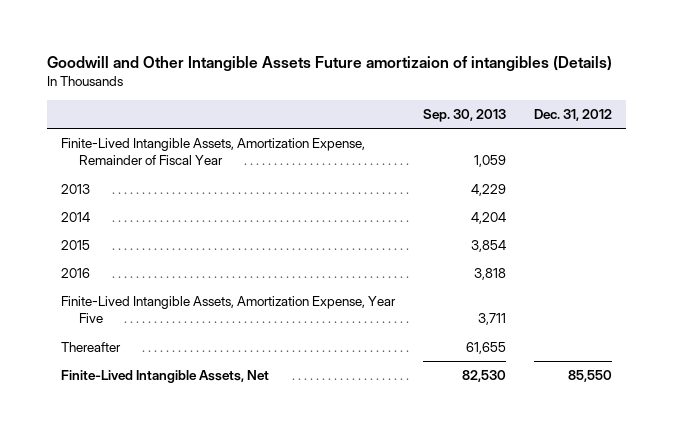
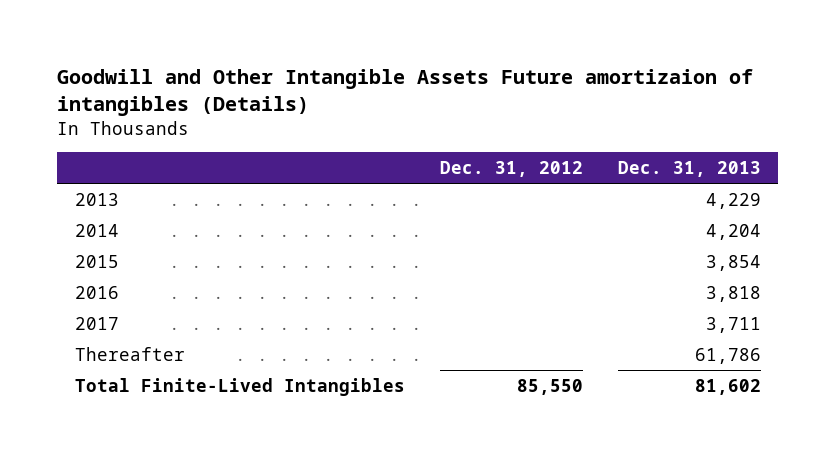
[422,108,506,122] Sep. 30, 2013 -> none
none -> [617,161,761,178] Dec. 31, 2013
[60,138,365,166] Finite-Lived Intangible Assets, Amortization Expense, Remainder of Fiscal Year -> none
[60,296,396,324] Finite-Lived Intangible Assets, Amortization Expense, Year Five -> [74,316,119,330] 2017
[60,370,269,384] Finite-Lived Intangible Assets, Net -> [74,377,405,396] Total Finite-Lived Intangibles

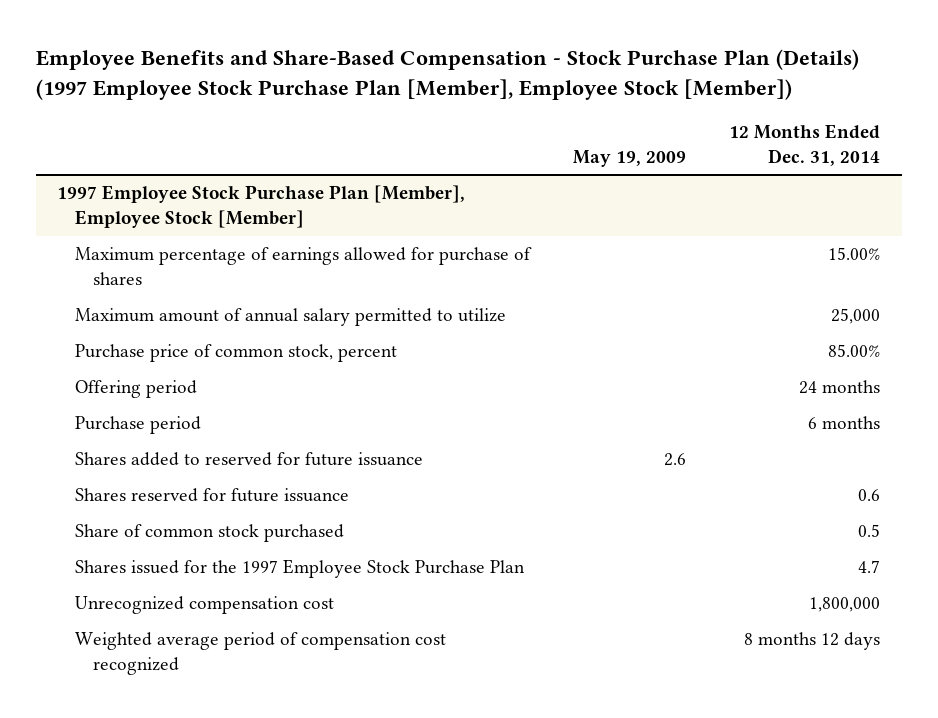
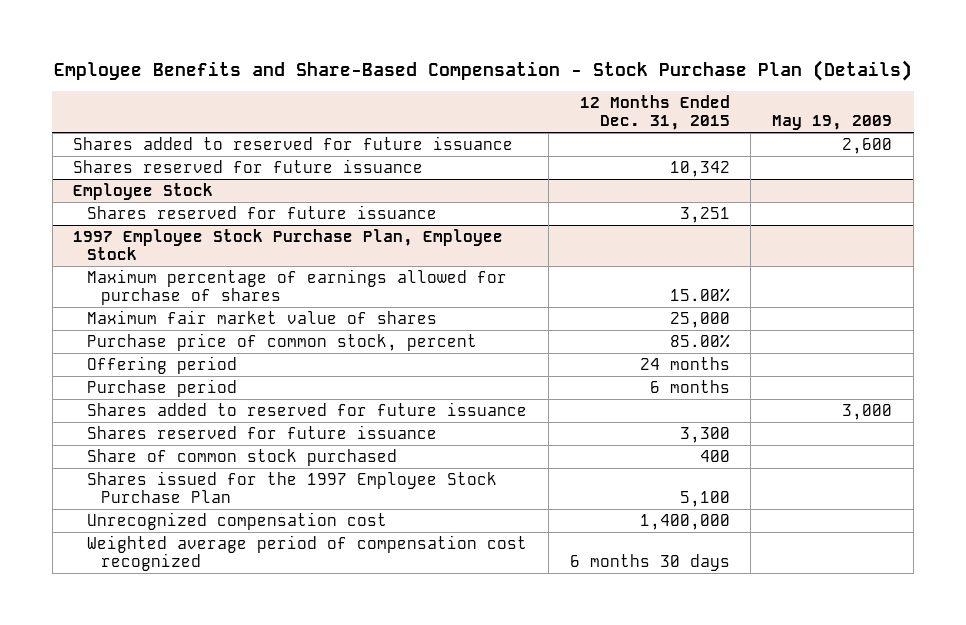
[35,49,859,100] Employee Benefits and Share-Based Compensation - Stock Purchase Plan (Details) (1997 Employee Stock Purchase Plan [Member], Employee Stock [Member]) -> [53,59,912,81] Employee Benefits and Share-Based Compensation - Stock Purchase Plan (Details)
[729,124,881,166] 12 Months Ended Dec. 31, 2014 -> none
none -> [579,94,730,131] 12 Months Ended Dec. 31, 2015
none -> [73,135,514,150] Shares added to reserved for future issuance
none -> [73,158,424,173] Shares reserved for future issuance
none -> [73,182,214,200] Employee Stock
none -> [87,204,438,219] Shares reserved for future issuance
[57,185,466,228] 1997 Employee Stock Purchase Plan [Member], Employee Stock [Member] -> [73,228,504,261] 1997 Employee Stock Purchase Plan, Employee Stock
[75,308,507,327] Maximum amount of annual salary permitted to utilize -> none
none -> [87,309,438,324] Maximum fair market value of shares
[664,453,687,467] 2.6 -> [842,403,893,420] 3,000

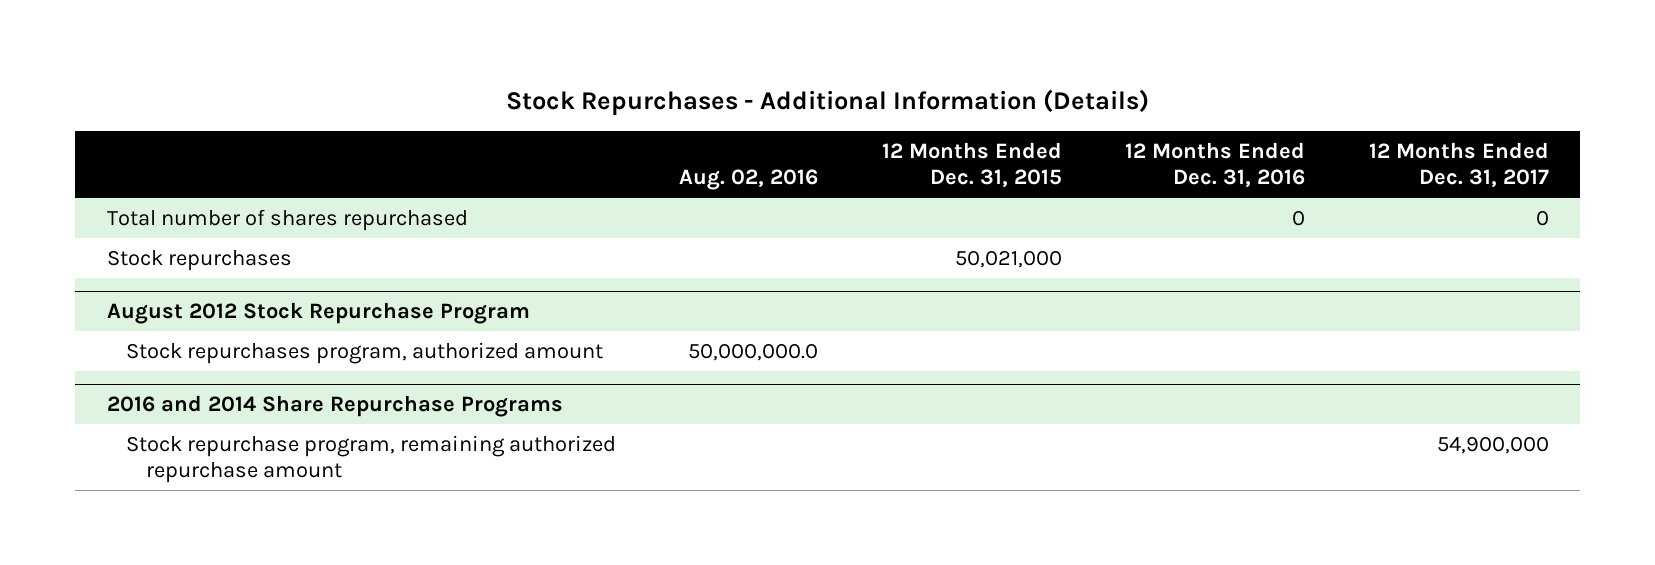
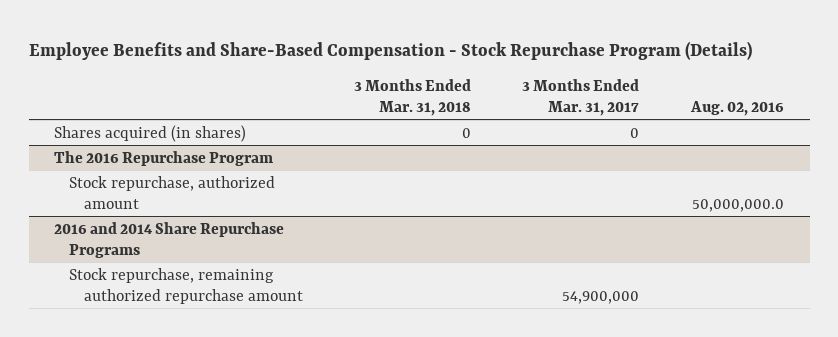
[505,89,1149,117] Stock Repurchases - Additional Information (Details) -> [28,40,752,60] Employee Benefits and Share-Based Compensation - Stock Repurchase Program (Details)
[881,142,1062,188] 12 Months Ended Dec. 31, 2015 -> none
[1125,142,1306,188] 12 Months Ended Dec. 31, 2016 -> none
[1368,142,1549,188] 12 Months Ended Dec. 31, 2017 -> none
none -> [354,78,472,116] 3 Months Ended Mar. 31, 2018
none -> [522,78,640,116] 3 Months Ended Mar. 31, 2017
[106,249,292,271] Stock repurchases -> none
[106,302,530,325] August 2012 Stock Repurchase Program -> none
[126,341,604,364] Stock repurchases program, authorized amount -> none
[106,208,468,231] Total number of shares repurchased -> [54,124,247,142] Shares acquired (in shares)
none -> [54,150,274,166] The 2016 Repurchase Program
none -> [68,175,275,209] Stock repurchase, authorized amount
[126,434,617,484] Stock repurchase program, remaining authorized repurchase amount -> [68,267,303,304] Stock repurchase, remaining authorized repurchase amount

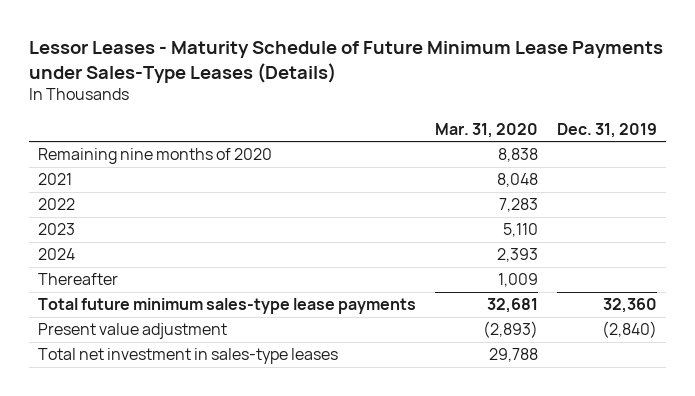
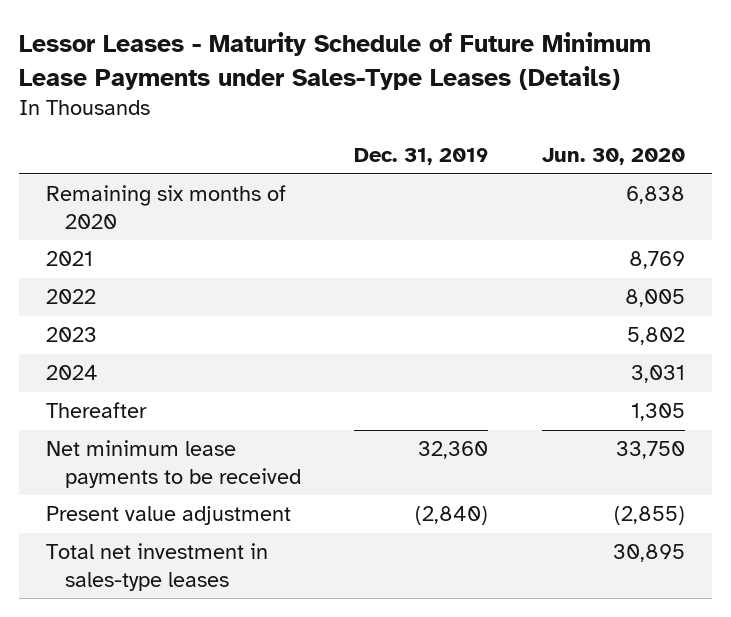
[434,122,538,138] Mar. 31, 2020 -> none
none -> [542,148,686,166] Jun. 30, 2020
[38,148,273,165] Remaining nine months of 2020 -> [46,185,287,229] Remaining six months of 2020
[38,298,417,315] Total future minimum sales-type lease payments -> [46,440,301,488] Net minimum lease payments to be received

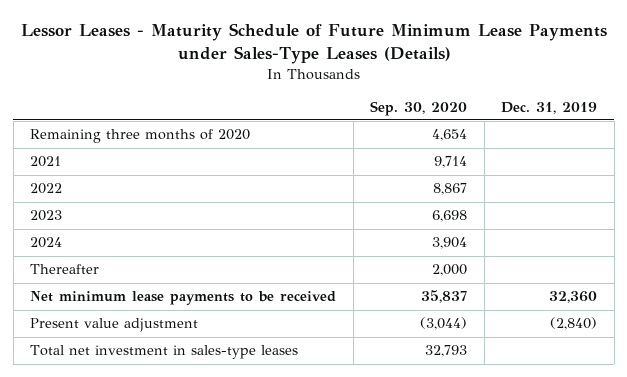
[542,148,686,166] Jun. 30, 2020 -> none
none -> [370,100,468,116] Sep. 30, 2020
[46,185,287,229] Remaining six months of 2020 -> [30,129,251,144] Remaining three months of 2020

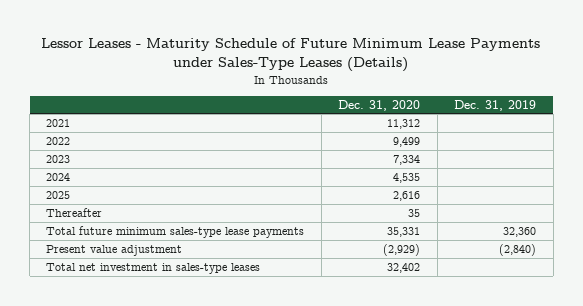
[370,100,468,116] Sep. 30, 2020 -> none
none -> [338,99,421,111] Dec. 31, 2020
[30,129,251,144] Remaining three months of 2020 -> none
none -> [46,191,71,200] 2025
[30,291,337,306] Net minimum lease payments to be received -> [46,226,305,239] Total future minimum sales-type lease payments

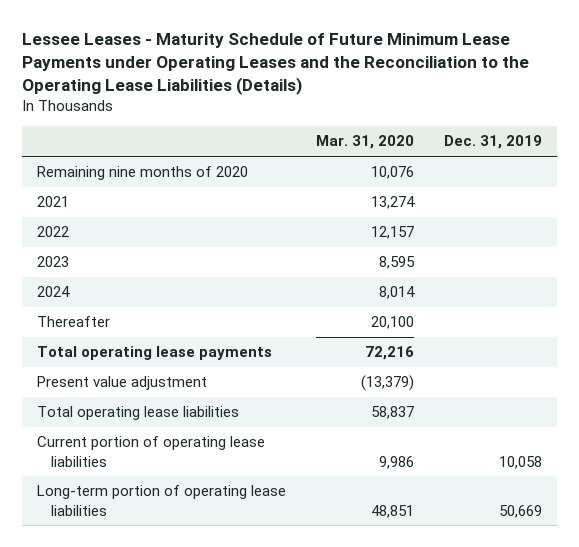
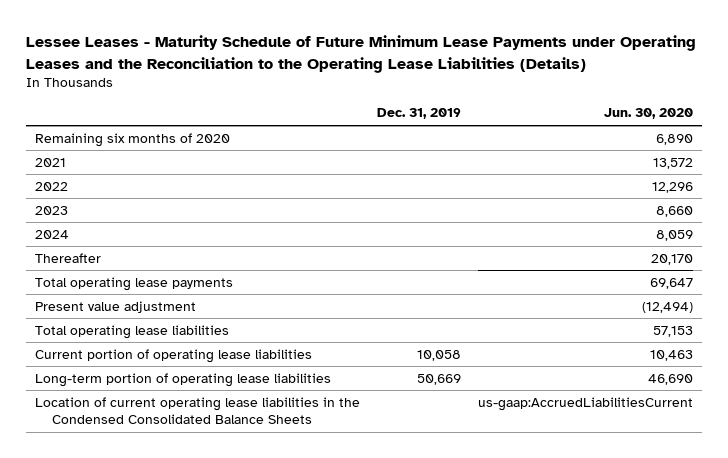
[316,135,415,150] Mar. 31, 2020 -> none
none -> [604,108,694,120] Jun. 30, 2020
[37,166,249,181] Remaining nine months of 2020 -> [34,132,230,147] Remaining six months of 2020
none -> [34,396,360,425] Location of current operating lease liabilities in the Condensed Consolidated Balance Sheets

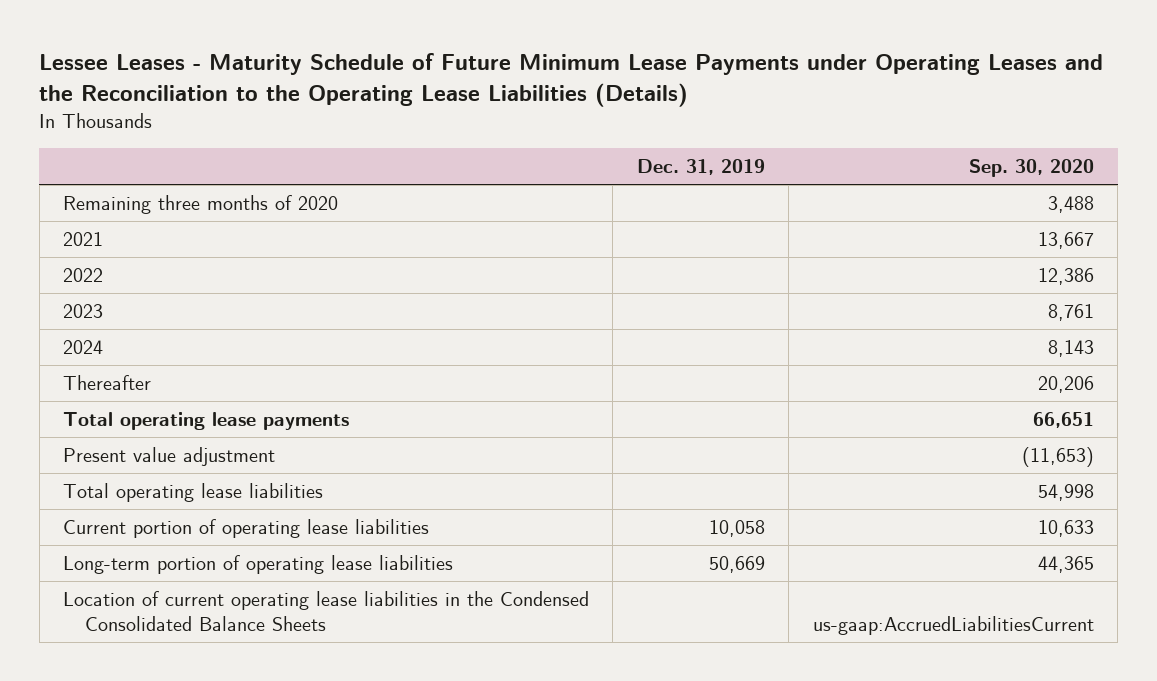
[604,108,694,120] Jun. 30, 2020 -> none
none -> [968,159,1094,178] Sep. 30, 2020
[34,132,230,147] Remaining six months of 2020 -> [62,195,338,215] Remaining three months of 2020

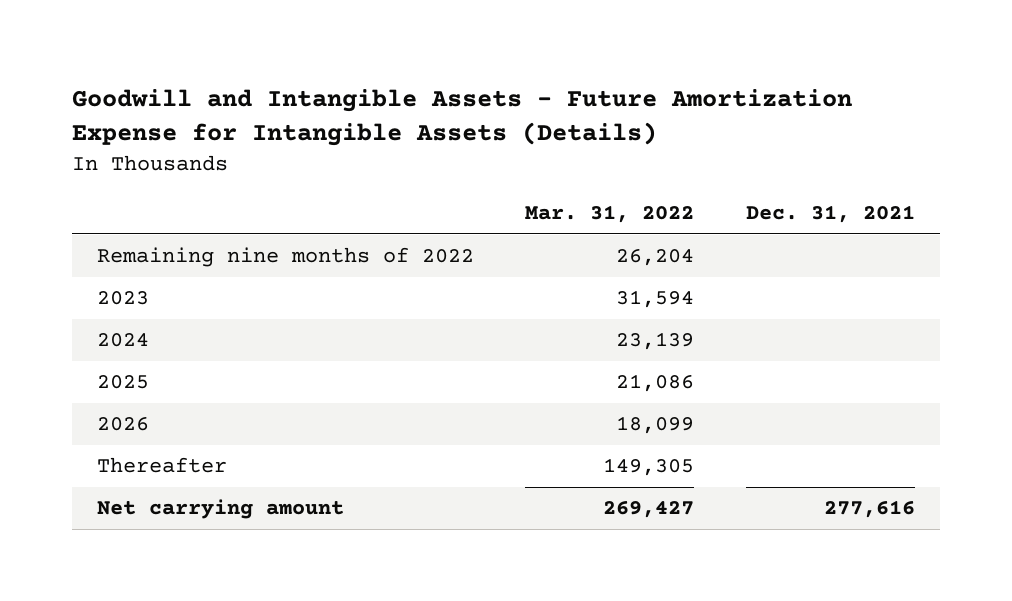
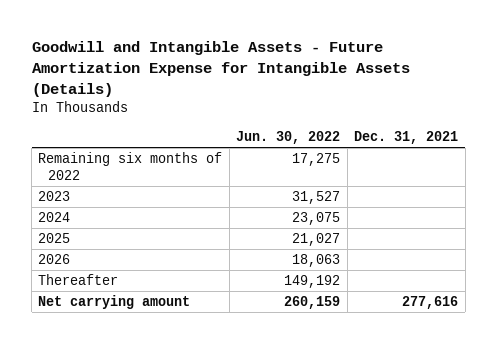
[525,205,695,224] Mar. 31, 2022 -> none
none -> [236,131,341,145] Jun. 30, 2022
[97,247,475,268] Remaining nine months of 2022 -> [38,152,223,180] Remaining six months of 2022

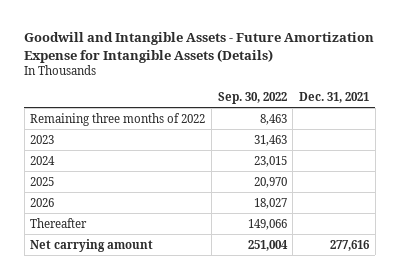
[236,131,341,145] Jun. 30, 2022 -> none
none -> [217,91,287,104] Sep. 30, 2022
[38,152,223,180] Remaining six months of 2022 -> [30,112,206,126] Remaining three months of 2022

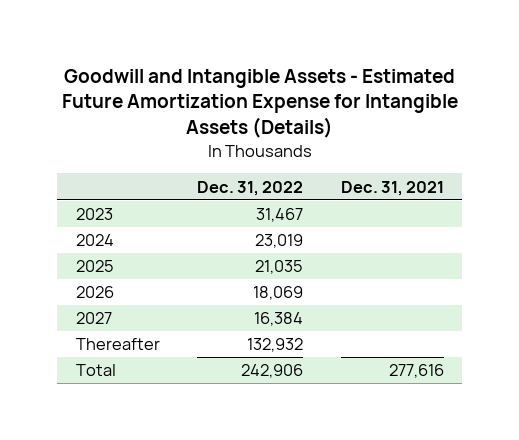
[24,31,375,63] Goodwill and Intangible Assets - Future Amortization Expense for Intangible Assets (Details) -> [61,68,458,139] Goodwill and Intangible Assets - Estimated Future Amortization Expense for Intangible Assets (Details)
[217,91,287,104] Sep. 30, 2022 -> none
none -> [197,180,304,196] Dec. 31, 2022
[30,112,206,126] Remaining three months of 2022 -> none
none -> [75,312,112,325] 2027
[30,238,154,252] Net carrying amount -> [75,364,116,377] Total

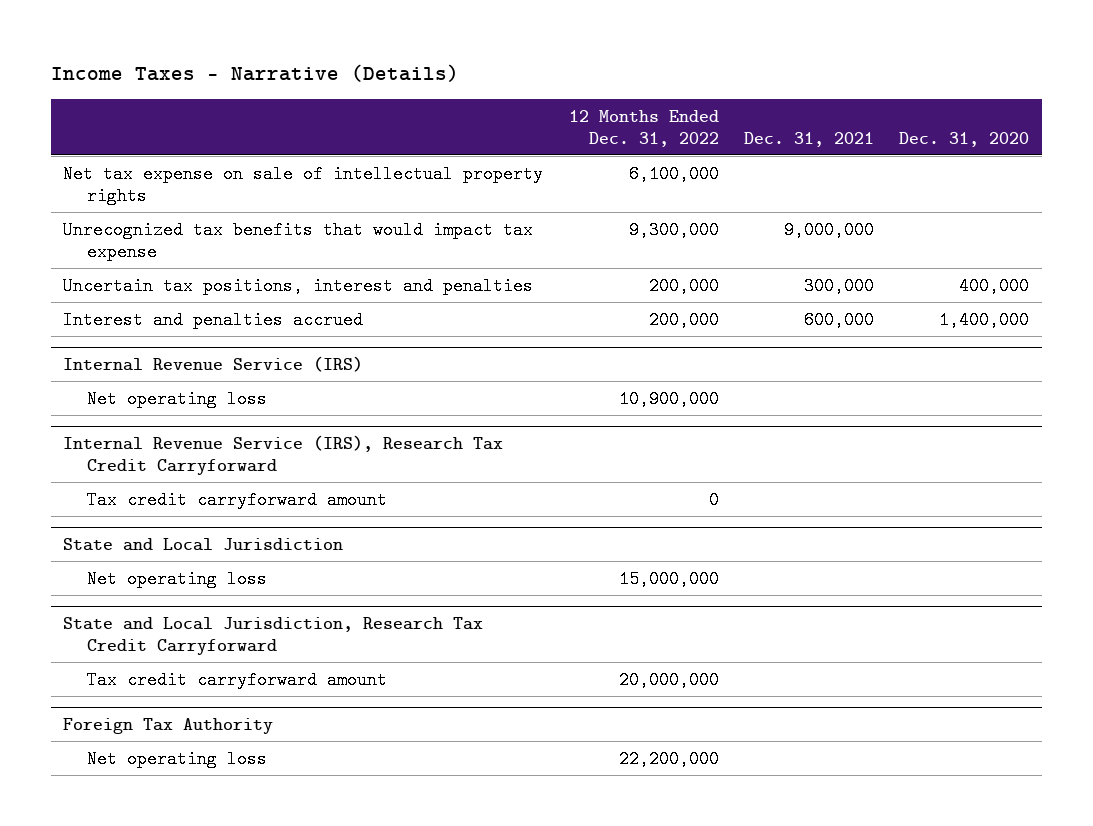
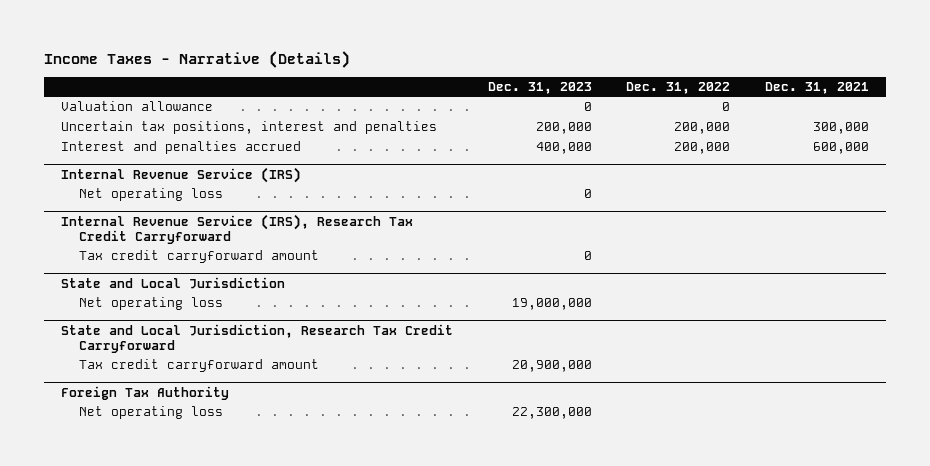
[568,109,719,147] 12 Months Ended Dec. 31, 2022 -> none
[899,131,1030,147] Dec. 31, 2020 -> none
none -> [487,82,592,95] Dec. 31, 2023
none -> [626,82,731,95] Dec. 31, 2022
[63,164,544,205] Net tax expense on sale of intellectual property rights -> none
[63,220,534,261] Unrecognized tax benefits that would impact tax expense -> none
none -> [61,101,214,112] Valuation allowance

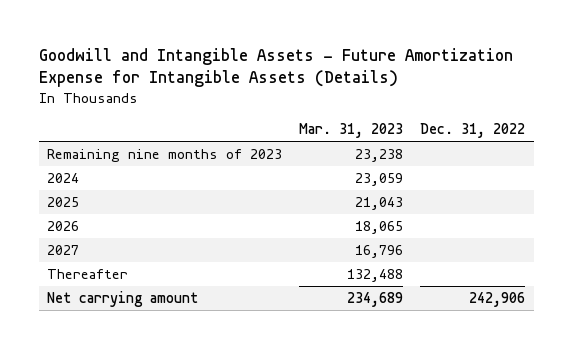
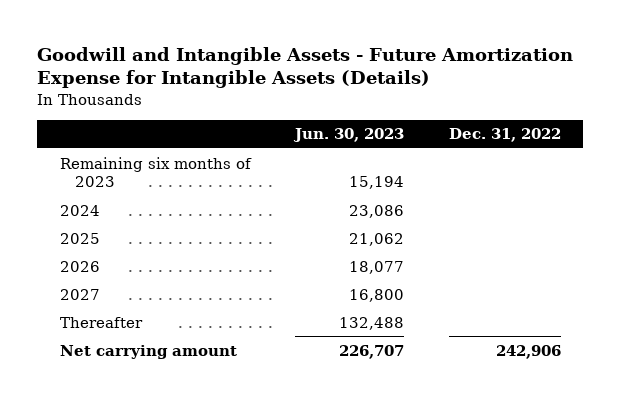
[299,122,404,138] Mar. 31, 2023 -> none
none -> [293,128,405,143] Jun. 30, 2023
[47,149,283,163] Remaining nine months of 2023 -> [59,156,252,188] Remaining six months of 2023

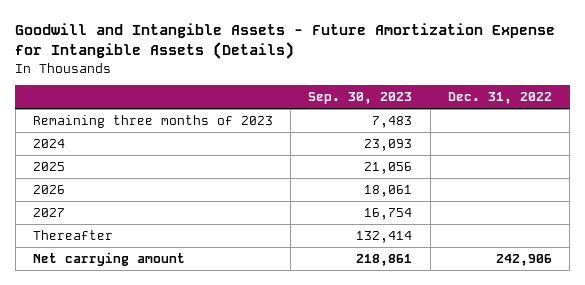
[293,128,405,143] Jun. 30, 2023 -> none
none -> [308,92,413,105] Sep. 30, 2023
[59,156,252,188] Remaining six months of 2023 -> [32,114,273,128] Remaining three months of 2023

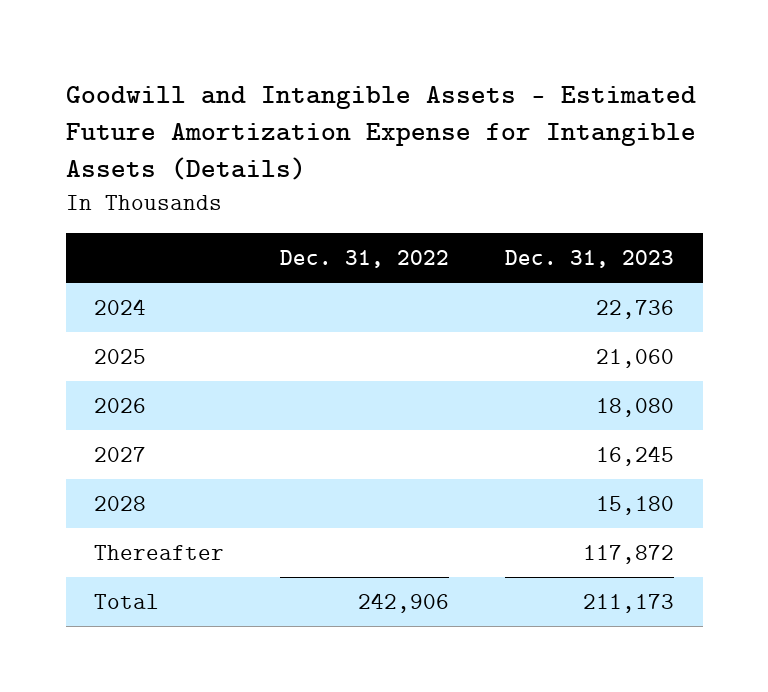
[15,23,556,60] Goodwill and Intangible Assets - Future Amortization Expense for Intangible Assets (Details) -> [65,85,696,181] Goodwill and Intangible Assets - Estimated Future Amortization Expense for Intangible Assets (Details)
[308,92,413,105] Sep. 30, 2023 -> none
none -> [505,250,675,269] Dec. 31, 2023
[32,114,273,128] Remaining three months of 2023 -> none
none -> [93,495,146,511] 2028
[32,251,185,266] Net carrying amount -> [93,593,159,609] Total

